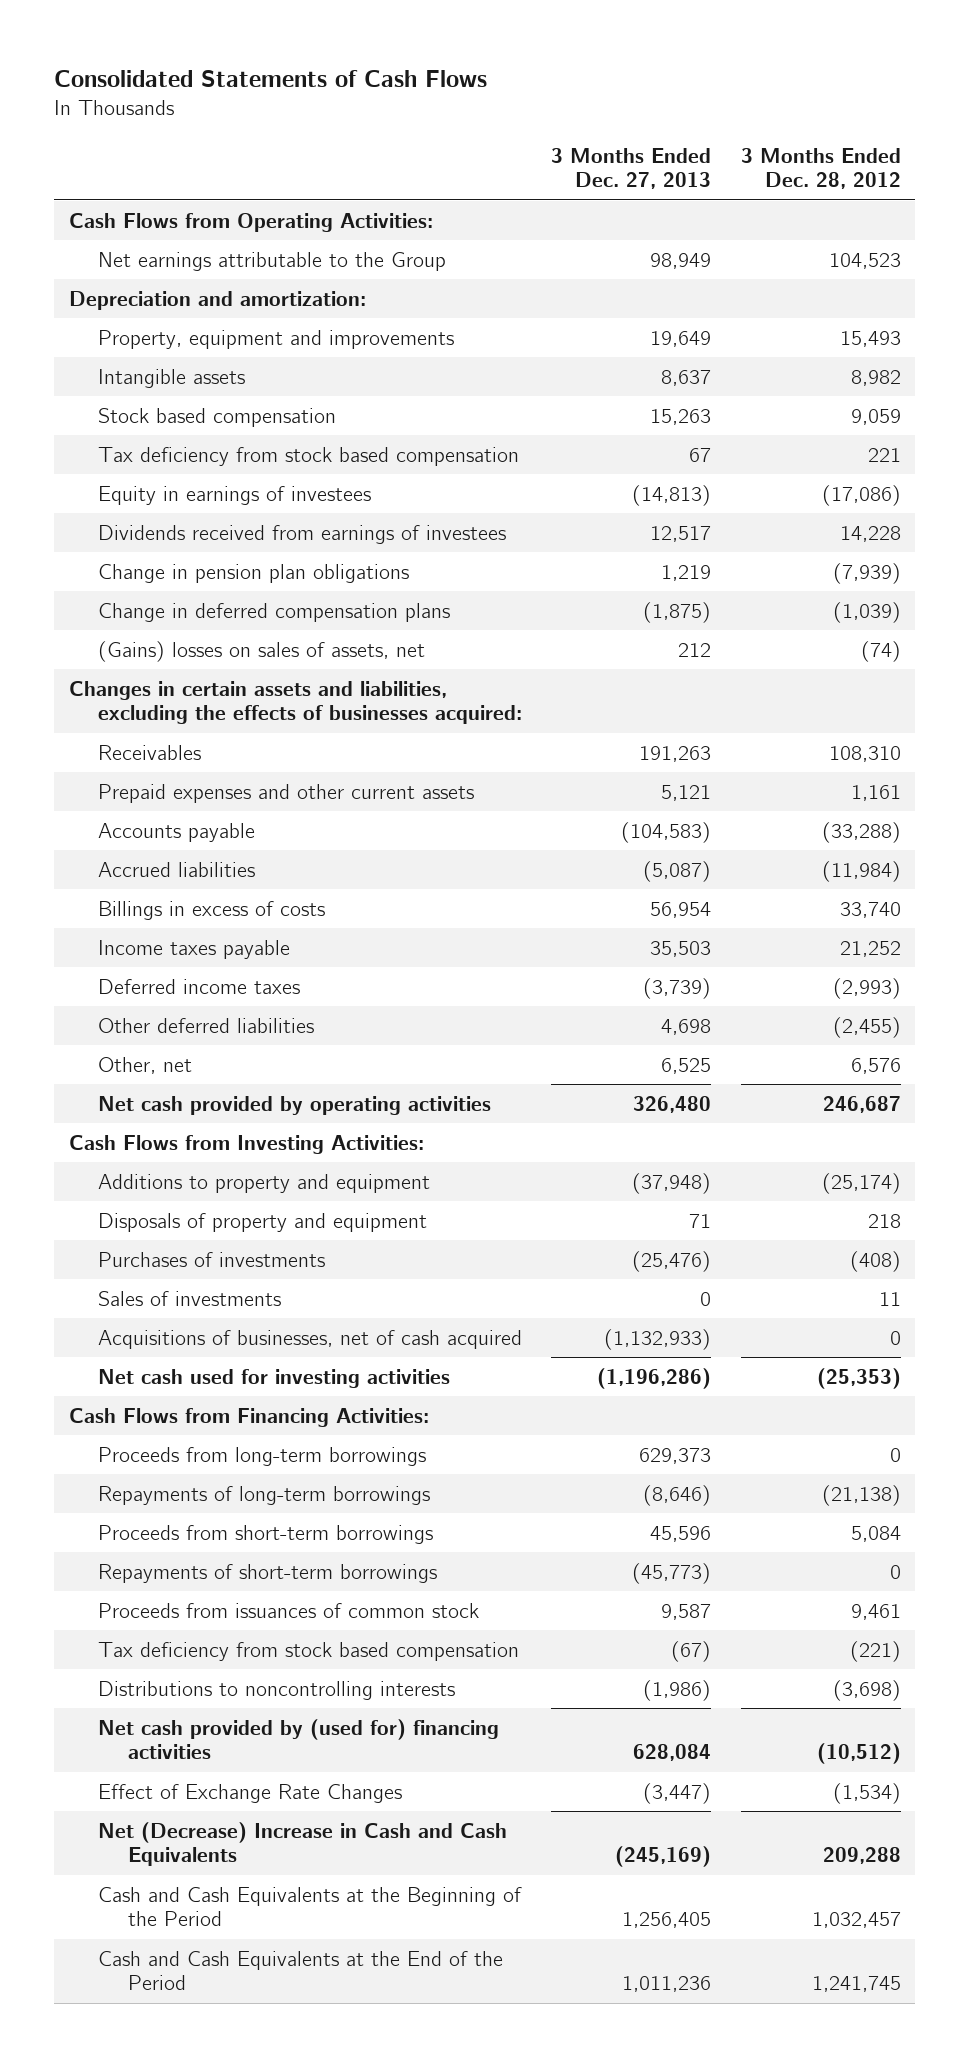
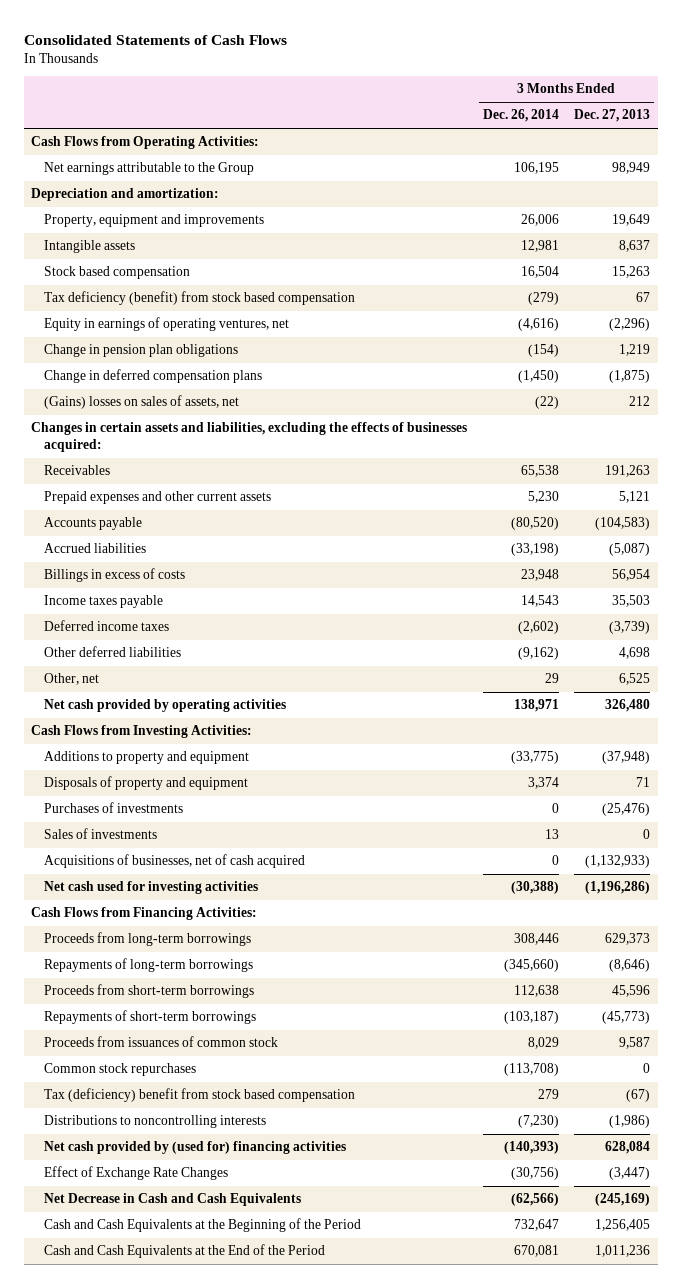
[740,147,901,190] 3 Months Ended Dec. 28, 2012 -> none
none -> [482,109,559,123] Dec. 26, 2014
[98,524,507,544] Dividends received from earnings of investees -> none
[98,446,520,466] Tax deficiency from stock based compensation -> [43,291,355,306] Tax deficiency (benefit) from stock based compensation
[98,485,372,505] Equity in earnings of investees -> [43,317,289,332] Equity in earnings of operating ventures, net
[632,484,712,506] (14,813) -> [608,318,650,332] (2,296)
none -> [43,1063,196,1077] Common stock repurchases
[98,1641,520,1661] Tax deficiency from stock based compensation -> [43,1088,355,1103] Tax (deficiency) benefit from stock based compensation
[98,1821,508,1867] Net (Decrease) Increase in Cash and Cash Equivalents -> [43,1193,301,1207] Net Decrease in Cash and Cash Equivalents

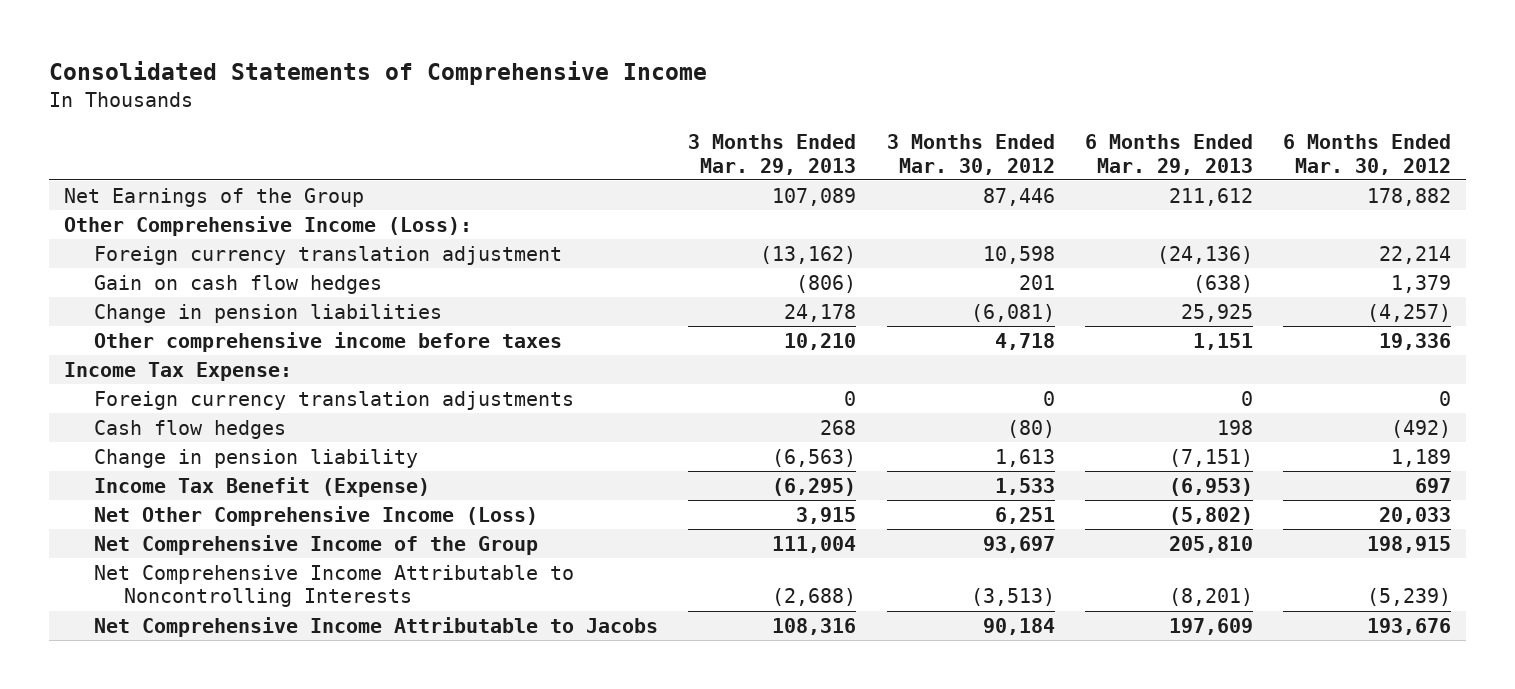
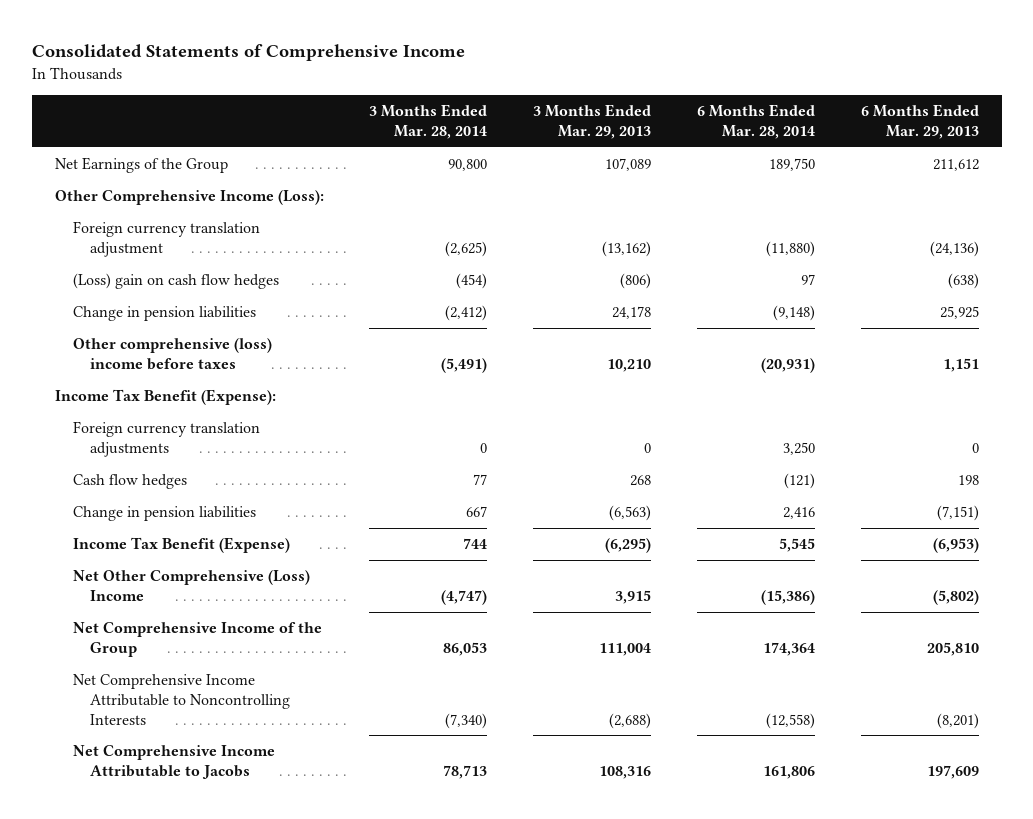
[886,134,1055,175] 3 Months Ended Mar. 30, 2012 -> none
[1283,134,1452,175] 6 Months Ended Mar. 30, 2012 -> none
none -> [369,104,488,139] 3 Months Ended Mar. 28, 2014
none -> [696,104,815,139] 6 Months Ended Mar. 28, 2014
[93,275,382,295] Gain on cash flow hedges -> [72,273,279,290] (Loss) gain on cash flow hedges
[93,332,562,353] Other comprehensive income before taxes -> [72,338,272,370] Other comprehensive (loss) income before taxes
[63,362,292,382] Income Tax Expense: -> [54,389,276,406] Income Tax Benefit (Expense):
[93,449,418,469] Change in pension liability -> [72,506,256,522] Change in pension liabilities
[93,506,538,527] Net Other Comprehensive Income (Loss) -> [72,570,310,601] Net Other Comprehensive (Loss) Income

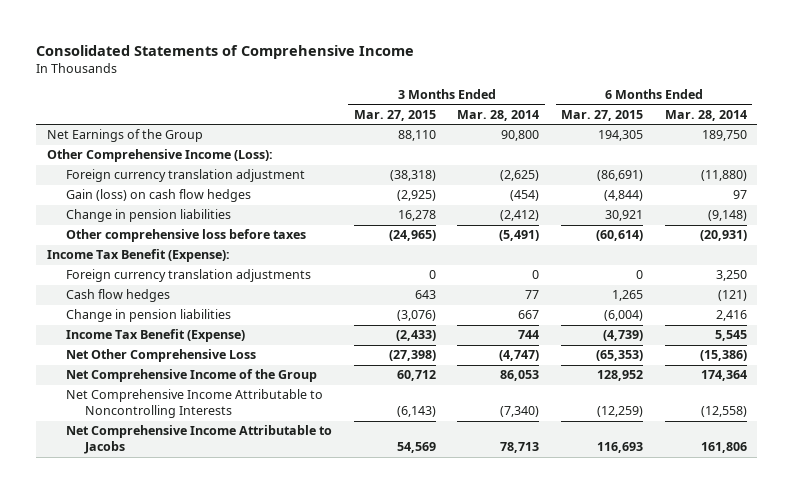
[533,104,652,139] 3 Months Ended Mar. 29, 2013 -> none
[860,104,979,139] 6 Months Ended Mar. 29, 2013 -> none
none -> [353,110,436,122] Mar. 27, 2015
none -> [560,110,643,122] Mar. 27, 2015
[72,273,279,290] (Loss) gain on cash flow hedges -> [66,189,252,203] Gain (loss) on cash flow hedges
[72,338,272,370] Other comprehensive (loss) income before taxes -> [66,229,307,243] Other comprehensive loss before taxes
[72,570,310,601] Net Other Comprehensive (Loss) Income -> [66,349,257,363] Net Other Comprehensive Loss

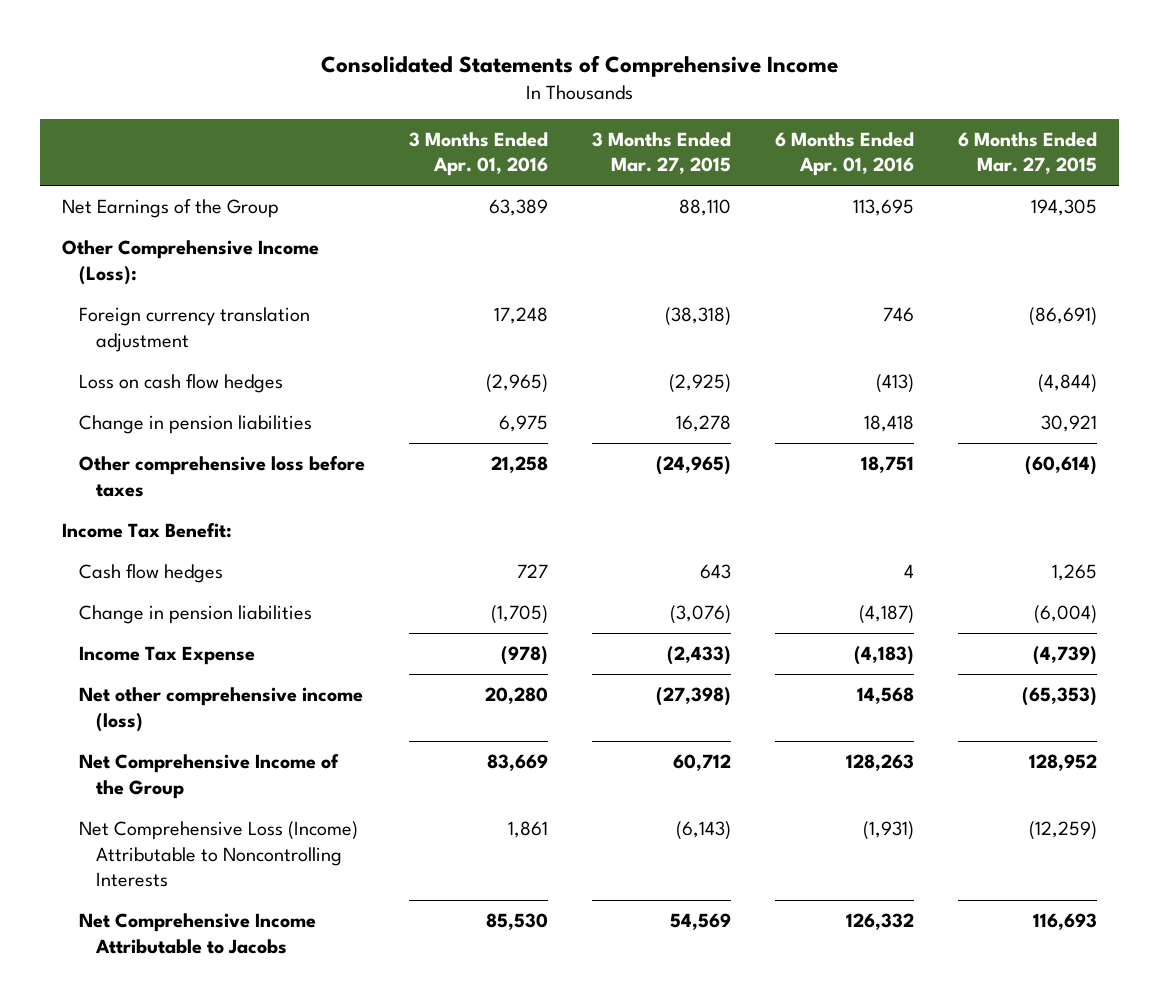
[457,110,540,122] Mar. 28, 2014 -> none
[664,110,747,122] Mar. 28, 2014 -> none
none -> [409,131,549,177] 3 Months Ended Apr. 01, 2016
none -> [775,131,915,177] 6 Months Ended Apr. 01, 2016
[66,189,252,203] Gain (loss) on cash flow hedges -> [79,374,284,394] Loss on cash flow hedges
[66,269,312,283] Foreign currency translation adjustments -> none
[47,249,231,263] Income Tax Benefit (Expense): -> [62,523,233,539] Income Tax Benefit:
[66,329,246,343] Income Tax Benefit (Expense) -> [79,646,256,666] Income Tax Expense
[66,349,257,363] Net Other Comprehensive Loss -> [79,687,364,732] Net other comprehensive income (loss)
[66,389,324,419] Net Comprehensive Income Attributable to Noncontrolling Interests -> [79,821,359,888] Net Comprehensive Loss (Income) Attributable to Noncontrolling Interests

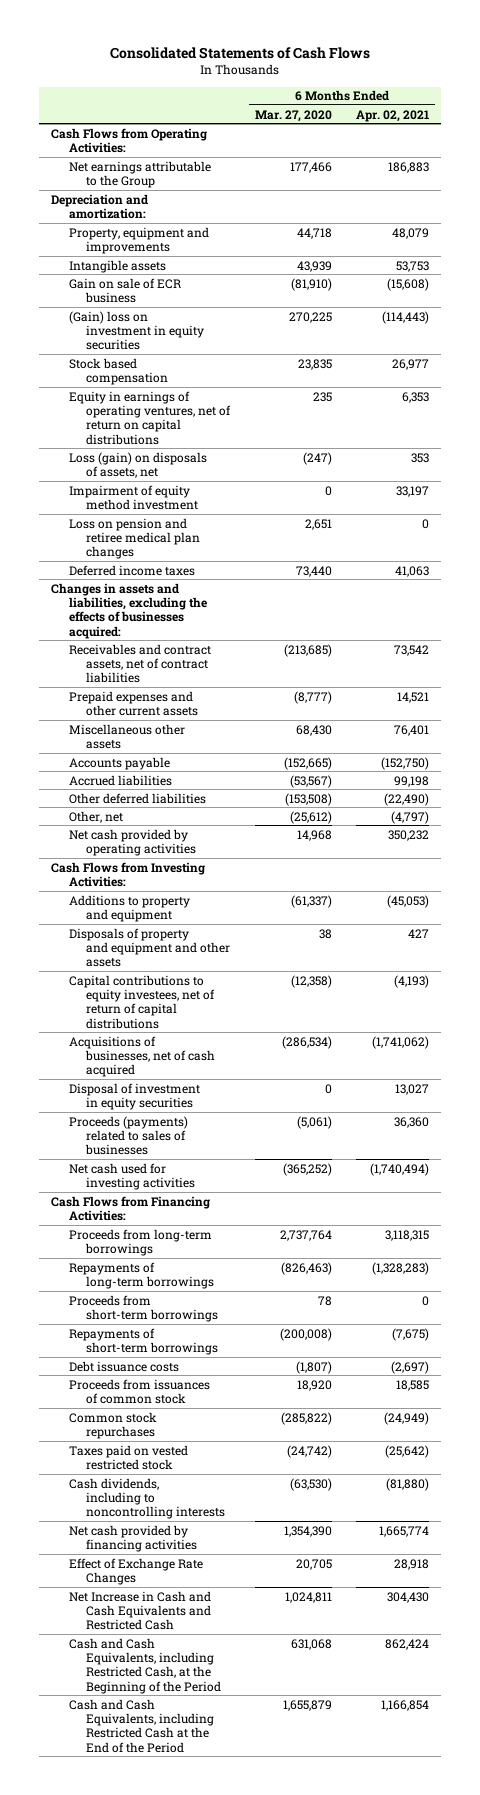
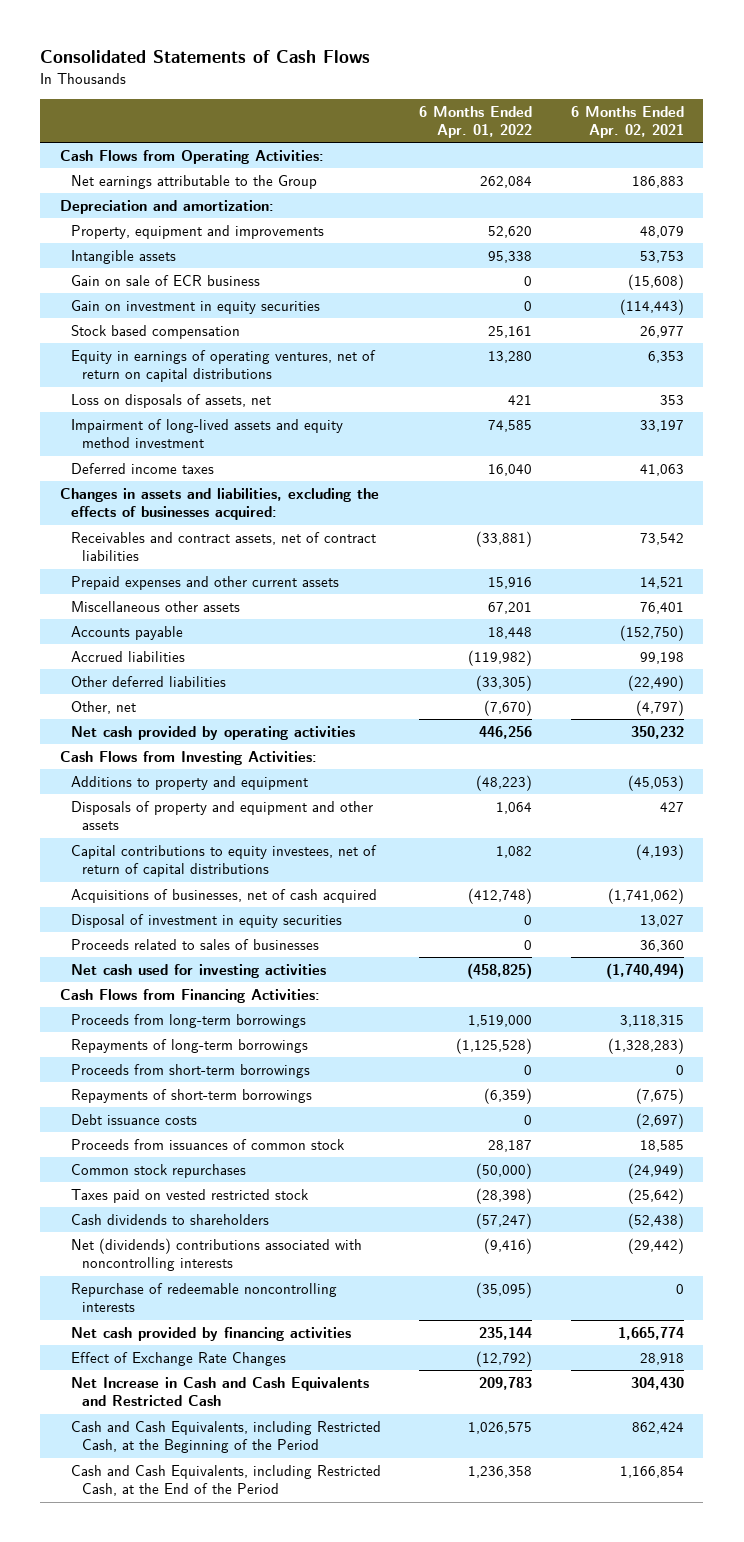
[254,109,332,122] Mar. 27, 2020 -> none
none -> [419,105,533,139] 6 Months Ended Apr. 01, 2022
[68,310,205,351] (Gain) loss on investment in equity securities -> [70,299,320,314] Gain on investment in equity securities
[68,517,201,560] Loss on pension and retiree medical plan changes -> none
[68,451,207,478] Loss (gain) on disposals of assets, net -> [70,393,271,408] Loss on disposals of assets, net
[68,484,199,510] Impairment of equity method investment -> [70,418,343,449] Impairment of long-lived assets and equity method investment
[68,1115,188,1156] Proceeds (payments) related to sales of businesses -> [70,938,319,950] Proceeds related to sales of businesses
[68,1477,226,1520] Cash dividends, including to noncontrolling interests -> none
none -> [70,1213,269,1225] Cash dividends to shareholders
none -> [70,1237,362,1272] Net (dividends) contributions associated with noncontrolling interests
none -> [70,1282,337,1313] Repurchase of redeemable noncontrolling interests
[68,1698,215,1753] Cash and Cash Equivalents, including Restricted Cash at the End of the Period -> [70,1464,381,1497] Cash and Cash Equivalents, including Restricted Cash, at the End of the Period

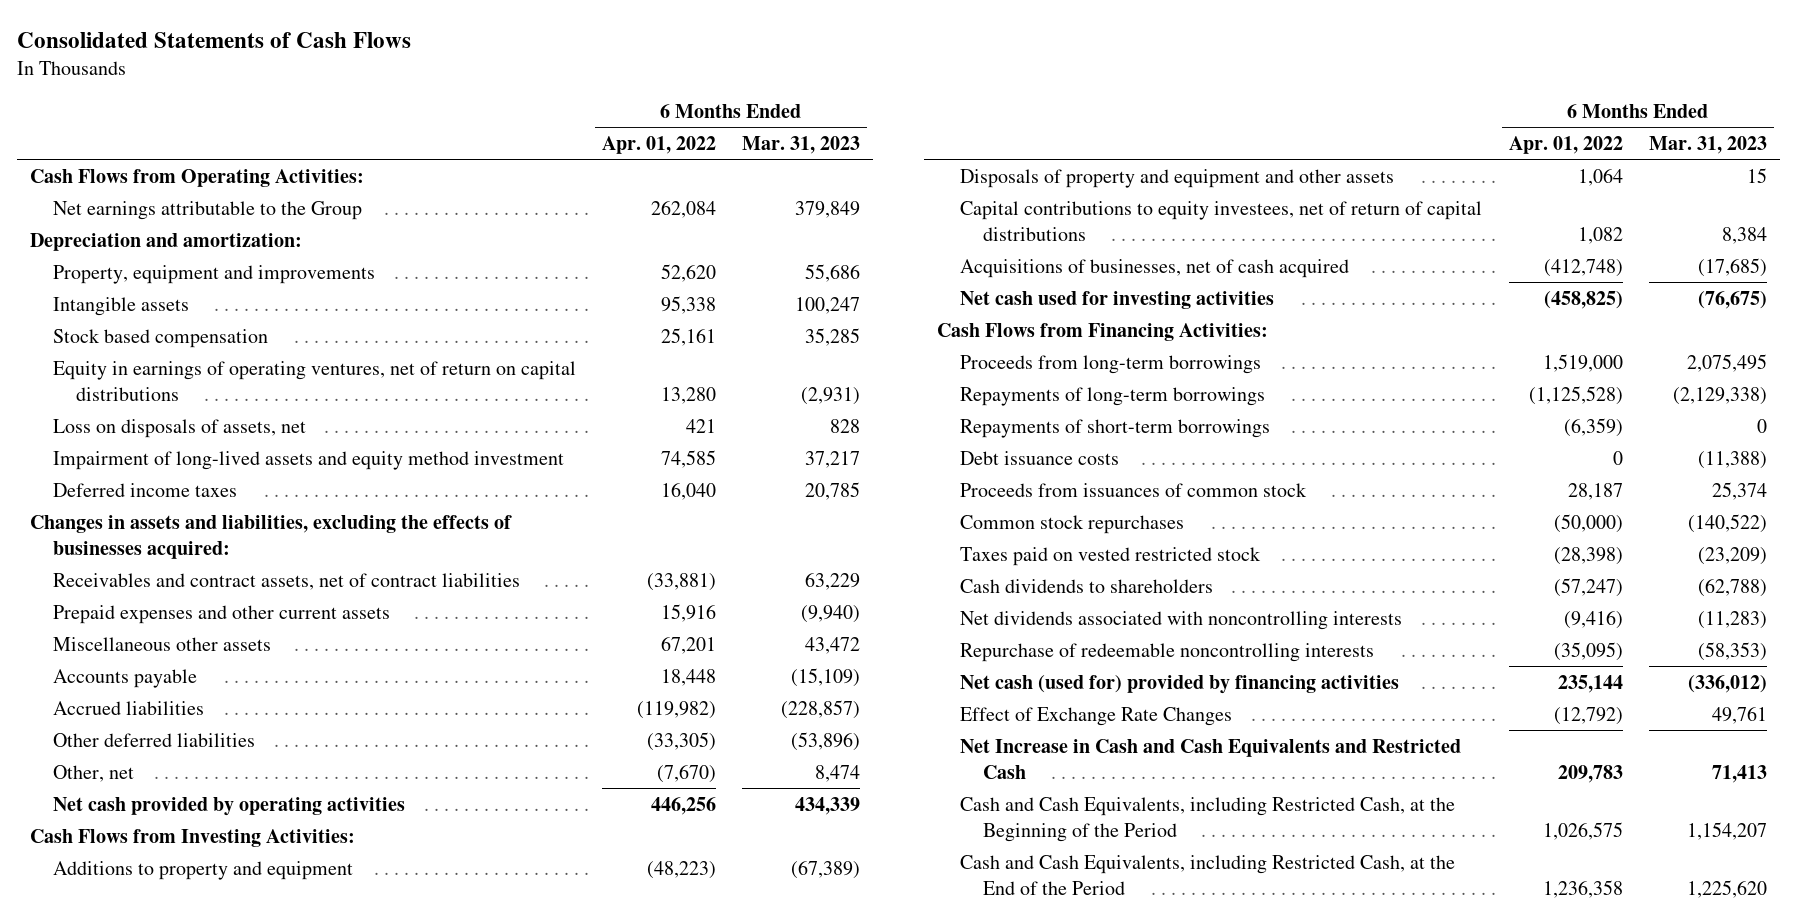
[571,105,685,139] 6 Months Ended Apr. 02, 2021 -> none
none -> [742,135,861,154] Mar. 31, 2023
[70,274,260,286] Gain on sale of ECR business -> none
[70,299,320,314] Gain on investment in equity securities -> none
[70,913,342,928] Disposal of investment in equity securities -> none
[70,938,319,950] Proceeds related to sales of businesses -> none
[70,1063,310,1078] Proceeds from short-term borrowings -> none
[70,1237,362,1272] Net (dividends) contributions associated with noncontrolling interests -> [959,610,1402,630] Net dividends associated with noncontrolling interests
[70,1326,351,1341] Net cash provided by financing activities -> [959,674,1399,694] Net cash (used for) provided by financing activities

